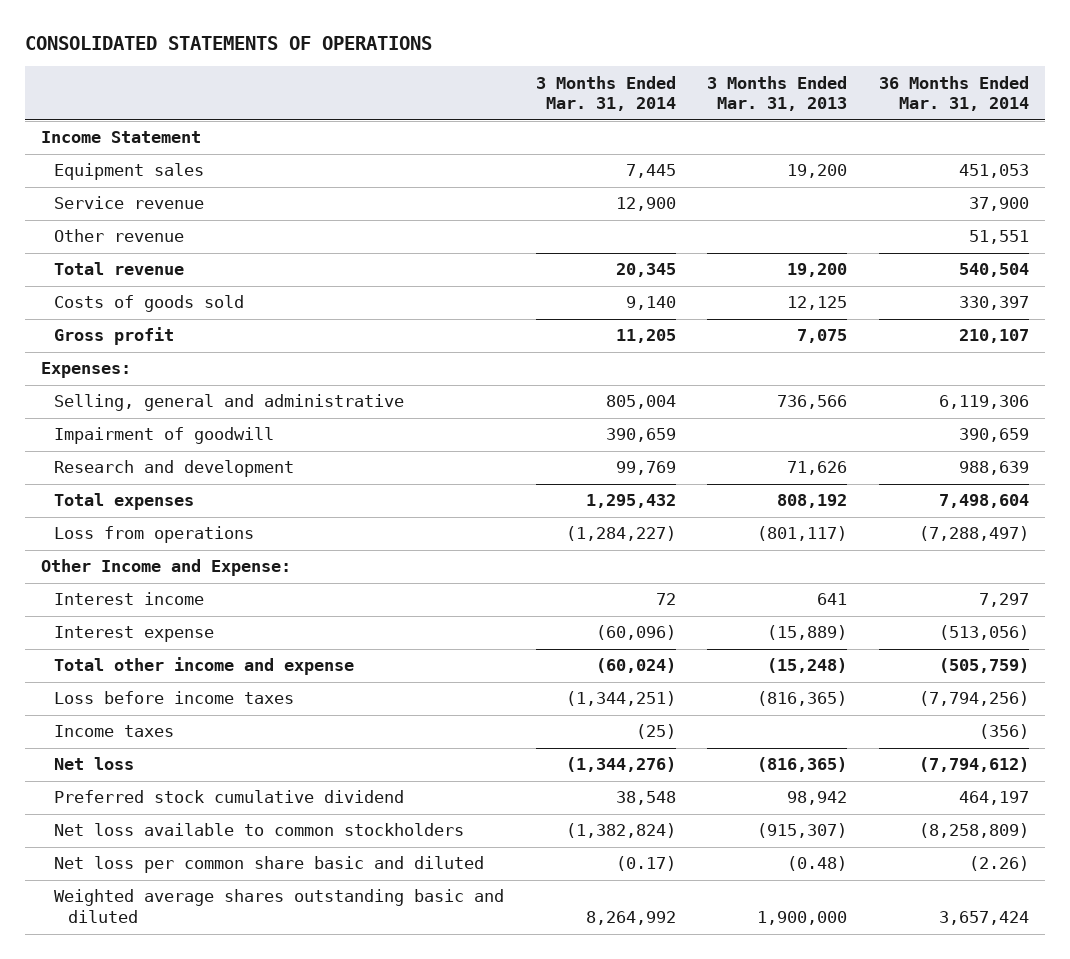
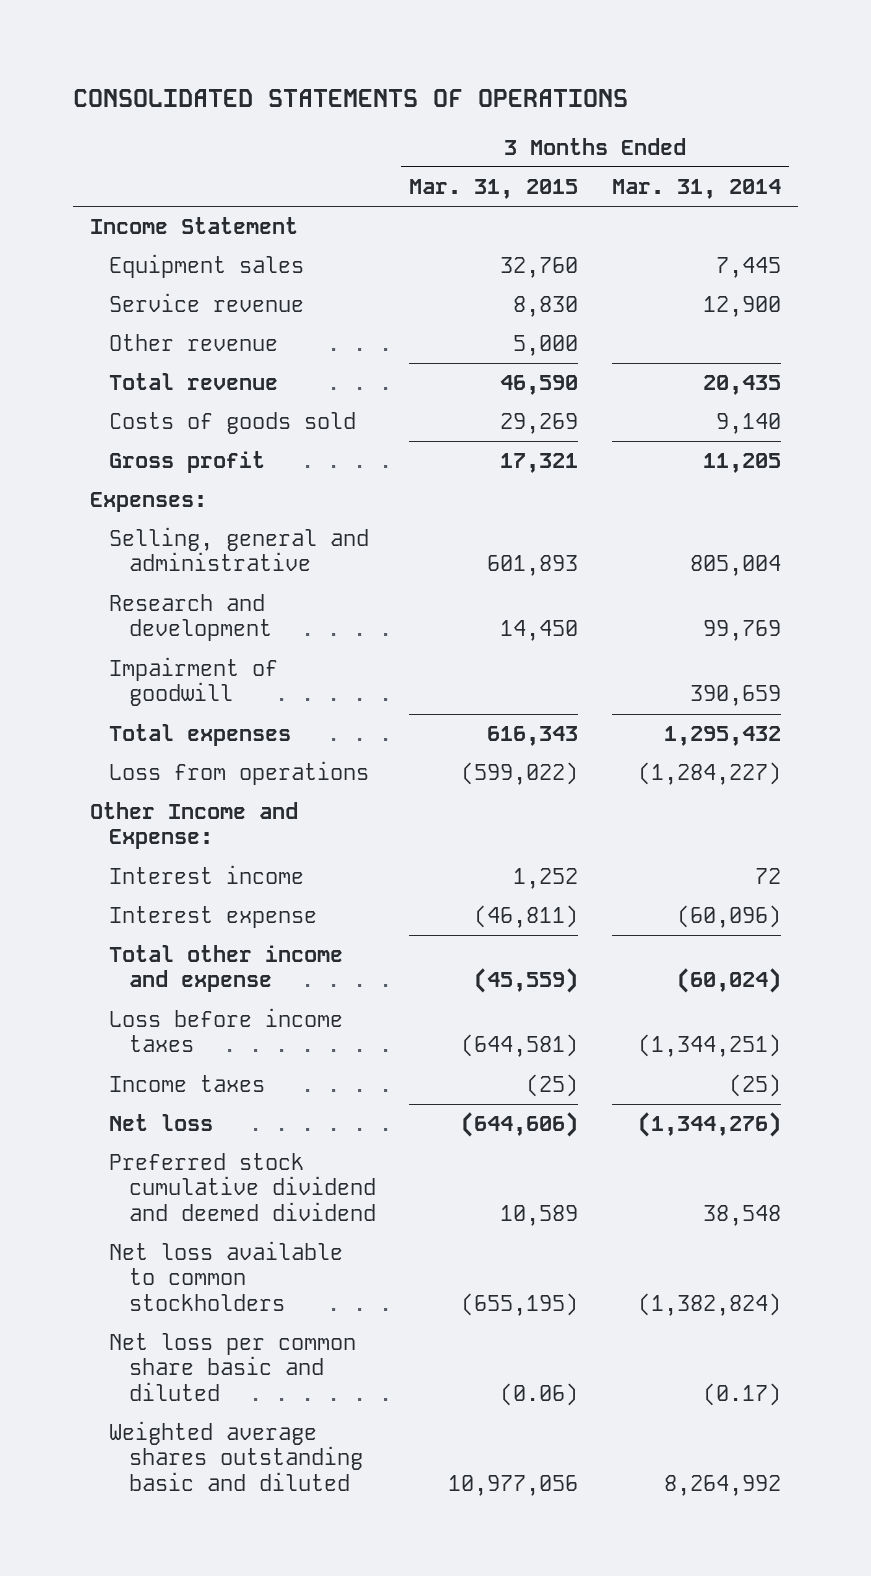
[707,75,848,112] 3 Months Ended Mar. 31, 2013 -> none
[878,75,1029,112] 36 Months Ended Mar. 31, 2014 -> none
none -> [409,179,579,200] Mar. 31, 2015
[615,263,676,278] 20,345 -> [702,375,781,396] 20,435
[54,427,275,445] Impairment of goodwill -> [109,657,279,707] Impairment of goodwill
[54,790,405,804] Preferred stock cumulative dividend -> [109,1153,376,1221] Preferred stock cumulative dividend and deemed dividend

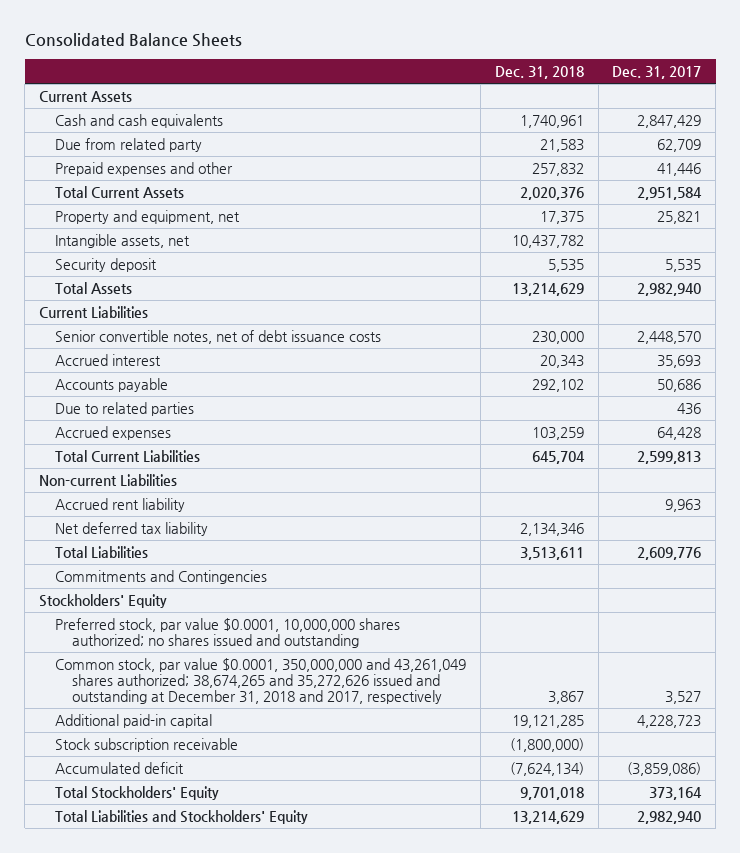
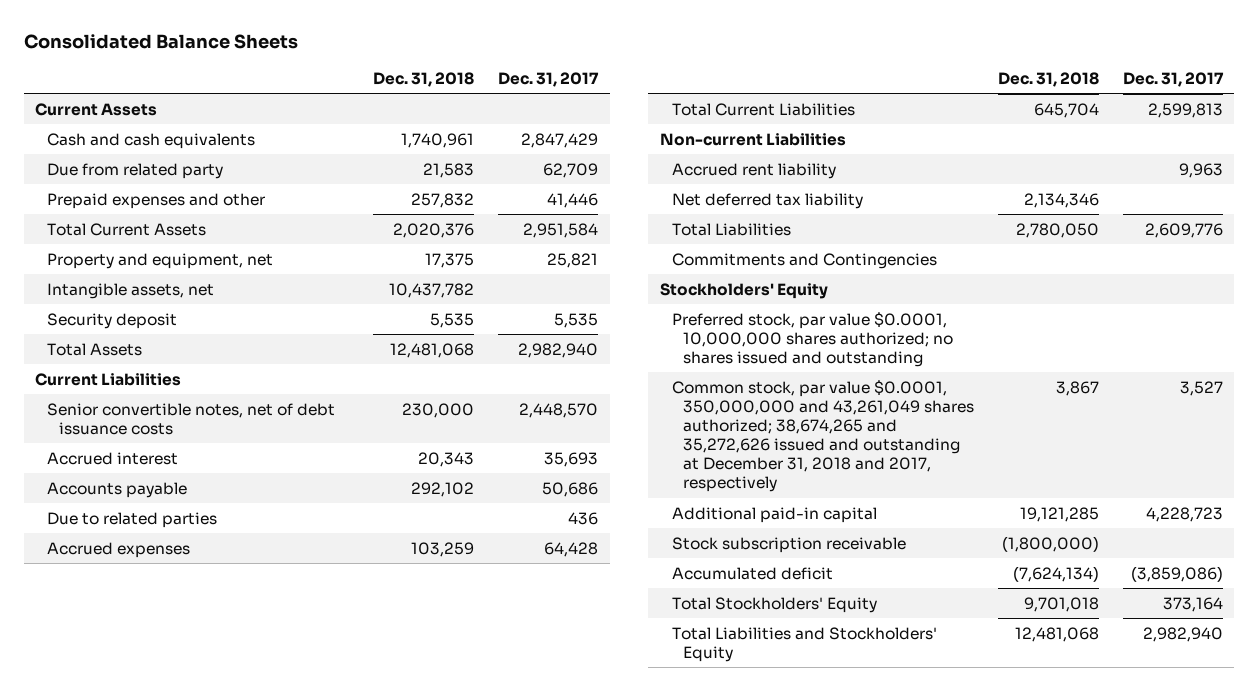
[511,282,584,296] 13,214,629 -> [390,342,475,358] 12,481,068
[519,546,584,560] 3,513,611 -> [1015,222,1099,238] 2,780,050
[511,810,584,824] 13,214,629 -> [1014,626,1099,642] 12,481,068

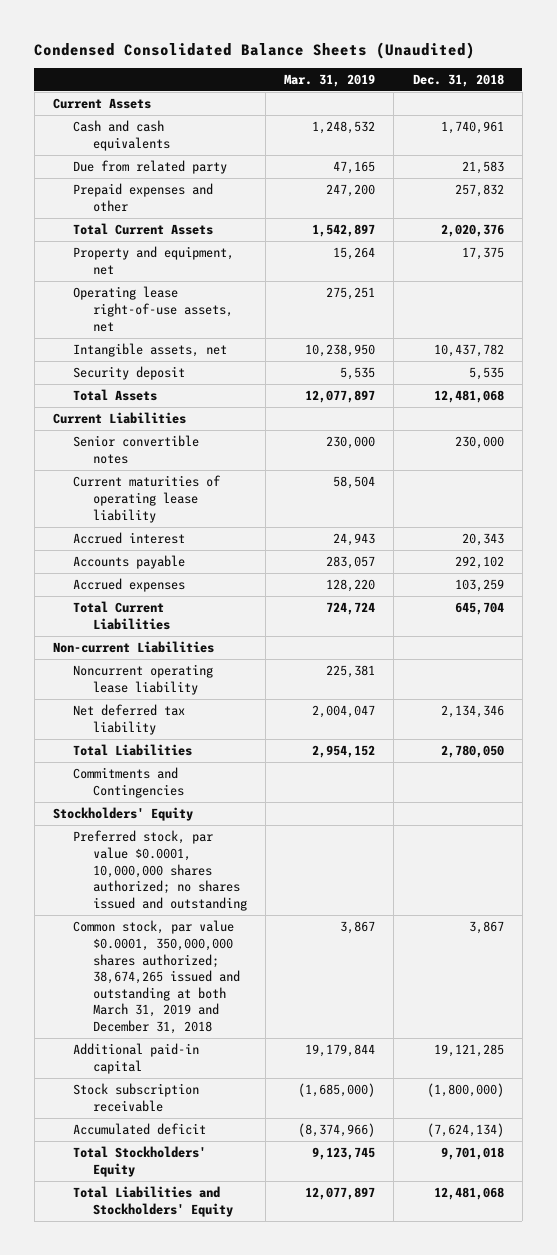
[23,33,298,49] Consolidated Balance Sheets -> [34,41,476,59] Condensed Consolidated Balance Sheets (Unaudited)
[497,71,599,87] Dec. 31, 2017 -> none
none -> [284,73,376,87] Mar. 31, 2019
none -> [72,286,233,332] Operating lease right-of-use assets, net
[47,402,336,435] Senior convertible notes, net of debt issuance costs -> [72,435,199,464] Senior convertible notes
none -> [72,475,221,523] Current maturities of operating lease liability
[47,511,218,528] Due to related parties -> none
[671,162,836,179] Accrued rent liability -> none
none -> [72,664,213,695] Noncurrent operating lease liability
[671,379,975,493] Common stock, par value $0.0001, 350,000,000 and 43,261,049 shares authorized; 38,674,265 and 35,272,626 issued and outstanding at December 31, 2018 and 2017, respectively -> [72,920,240,1035] Common stock, par value $0.0001, 350,000,000 shares authorized; 38,674,265 issued and outstanding at both March 31, 2019 and December 31, 2018

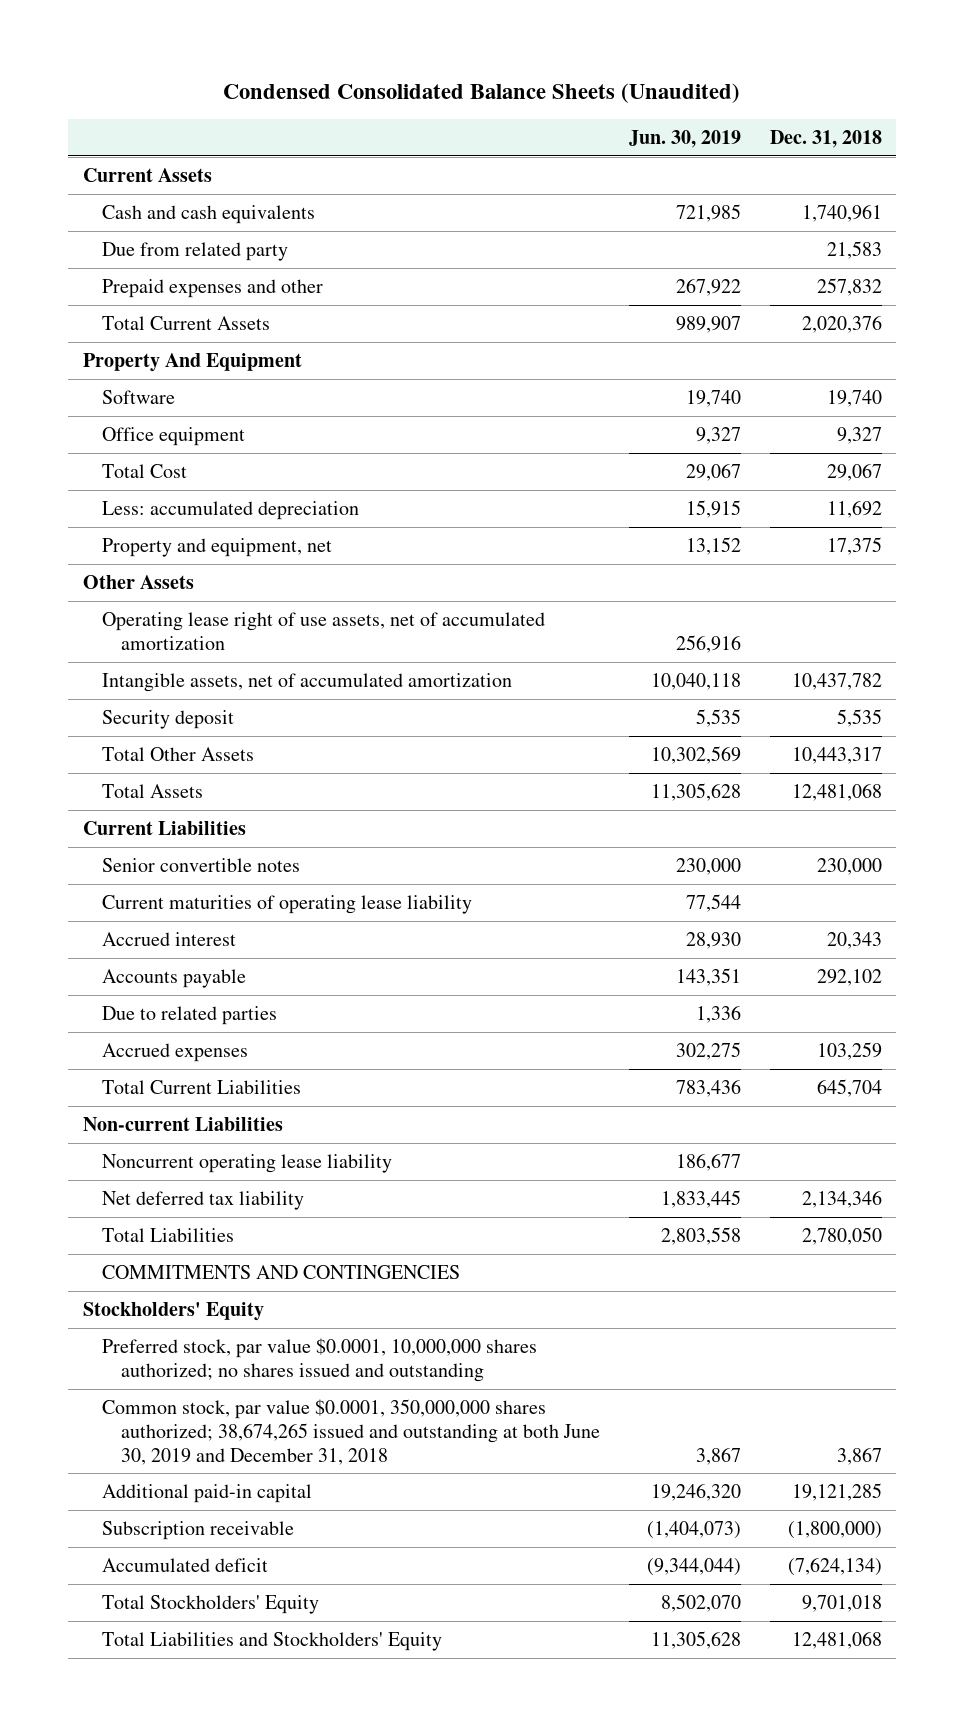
[284,73,376,87] Mar. 31, 2019 -> none
none -> [629,129,742,148] Jun. 30, 2019
none -> [82,352,302,372] Property And Equipment
none -> [102,389,176,404] Software
none -> [102,426,246,446] Office equipment
none -> [102,463,188,478] Total Cost
none -> [102,500,360,520] Less: accumulated depreciation
none -> [82,574,194,589] Other Assets
[72,286,233,332] Operating lease right-of-use assets, net -> [102,611,546,650] Operating lease right of use assets, net of accumulated amortization
[72,343,227,358] Intangible assets, net -> [102,672,513,692] Intangible assets, net of accumulated amortization
none -> [102,746,255,761] Total Other Assets
none -> [102,1005,278,1025] Due to related parties
[72,767,184,798] Commitments and Contingencies -> [102,1264,461,1279] COMMITMENTS AND CONTINGENCIES
[72,920,240,1035] Common stock, par value $0.0001, 350,000,000 shares authorized; 38,674,265 issued and outstanding at both March 31, 2019 and December 31, 2018 -> [102,1398,601,1465] Common stock, par value $0.0001, 350,000,000 shares authorized; 38,674,265 issued and outstanding at both June 30, 2019 and December 31, 2018
[72,1083,199,1112] Stock subscription receivable -> [102,1520,295,1540] Subscription receivable

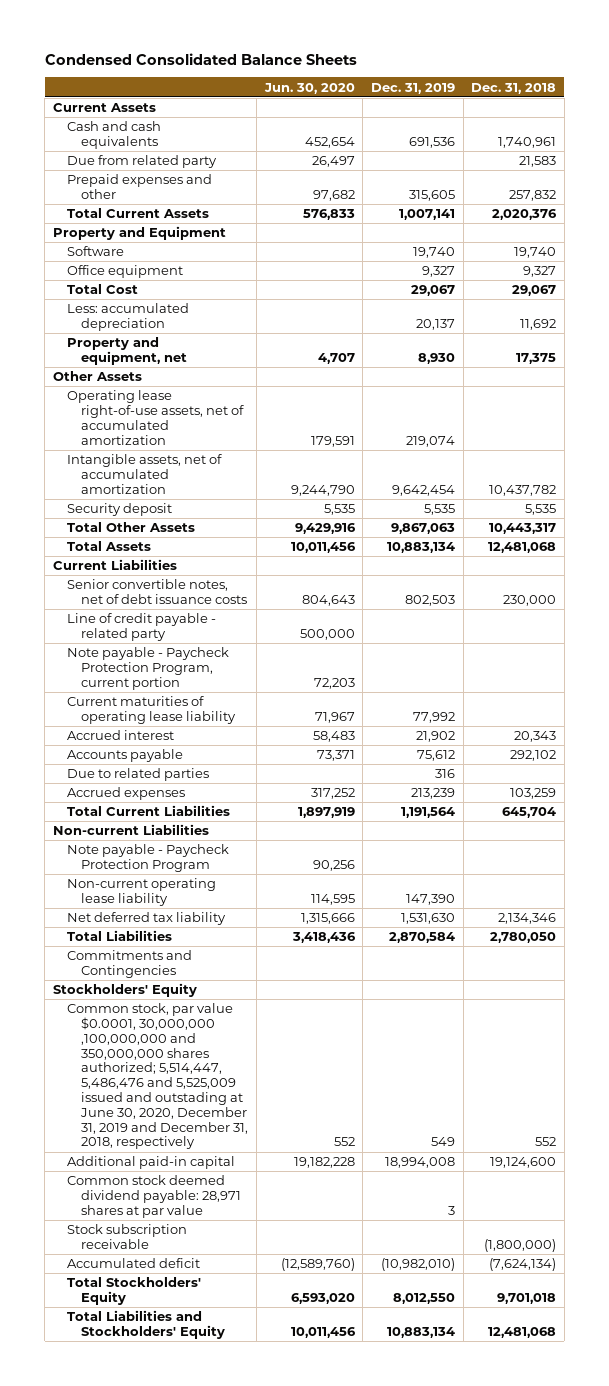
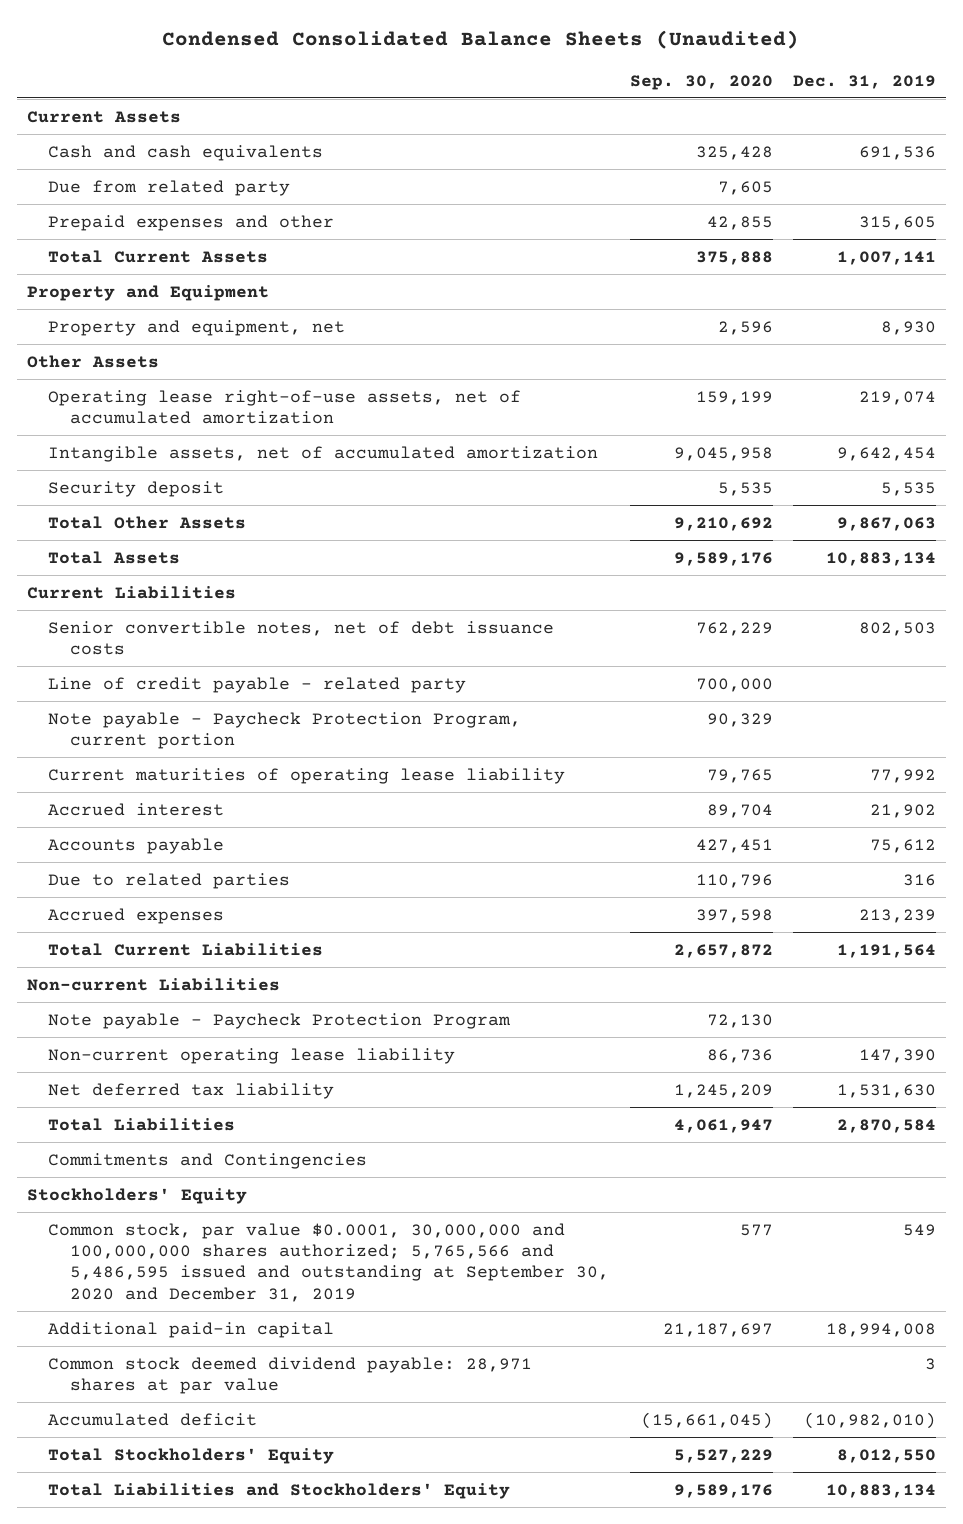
[44,52,357,65] Condensed Consolidated Balance Sheets -> [162,29,800,49] Condensed Consolidated Balance Sheets (Unaudited)
[263,82,355,94] Jun. 30, 2020 -> none
[471,82,557,94] Dec. 31, 2018 -> none
none -> [629,74,773,90] Sep. 30, 2020
[67,246,125,257] Software -> none
[67,265,184,279] Office equipment -> none
[67,284,139,295] Total Cost -> none
[67,303,190,331] Less: accumulated depreciation -> none
[67,1003,249,1150] Common stock, par value $0.0001, 30,000,000 ,100,000,000 and 350,000,000 shares authorized; 5,514,447, 5,486,476 and 5,525,009 issued and outstading at June 30, 2020, December 31, 2019 and December 31, 2018, respectively -> [48,1222,610,1302] Common stock, par value $0.0001, 30,000,000 and 100,000,000 shares authorized; 5,765,566 and 5,486,595 issued and outstanding at September 30, 2020 and December 31, 2019
[67,1224,188,1249] Stock subscription receivable -> none

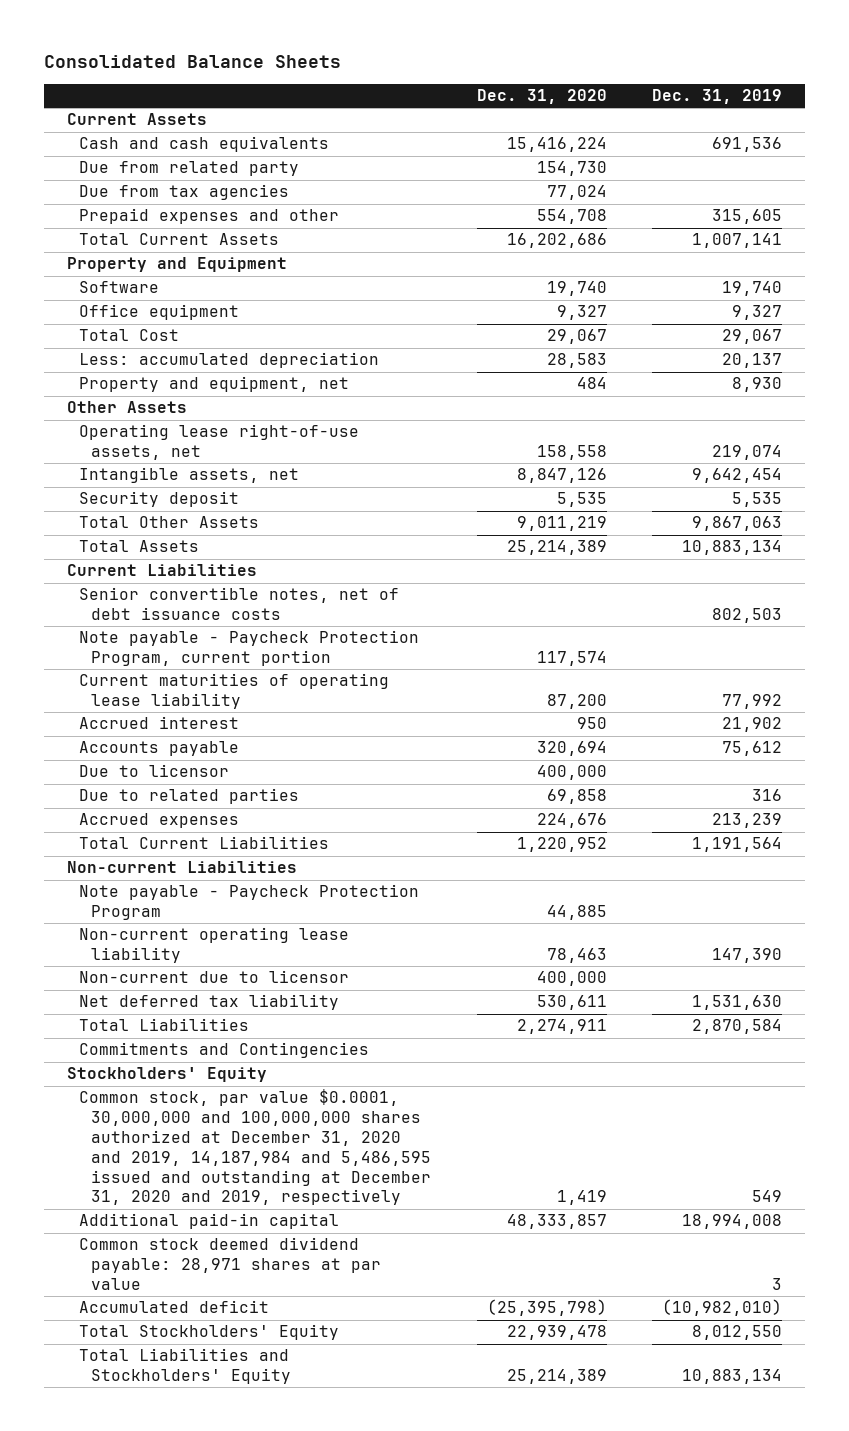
[162,29,800,49] Condensed Consolidated Balance Sheets (Unaudited) -> [44,55,342,69] Consolidated Balance Sheets
[629,74,773,90] Sep. 30, 2020 -> none
none -> [476,88,607,104] Dec. 31, 2020
none -> [78,184,289,201] Due from tax agencies
none -> [78,281,159,294] Software
none -> [78,304,239,321] Office equipment
none -> [78,329,179,342] Total Cost
none -> [78,352,379,369] Less: accumulated depreciation
[48,389,522,424] Operating lease right-of-use assets, net of accumulated amortization -> [78,424,359,461] Operating lease right-of-use assets, net
[48,445,599,462] Intangible assets, net of accumulated amortization -> [78,467,299,484] Intangible assets, net
[48,676,467,693] Line of credit payable - related party -> none
none -> [78,764,229,778] Due to licensor
none -> [78,970,349,984] Non-current due to licensor
[48,1222,610,1302] Common stock, par value $0.0001, 30,000,000 and 100,000,000 shares authorized; 5,765,566 and 5,486,595 issued and outstanding at September 30, 2020 and December 31, 2019 -> [78,1089,431,1206] Common stock, par value $0.0001, 30,000,000 and 100,000,000 shares authorized at December 31, 2020 and 2019, 14,187,984 and 5,486,595 issued and outstanding at December 31, 2020 and 2019, respectively

